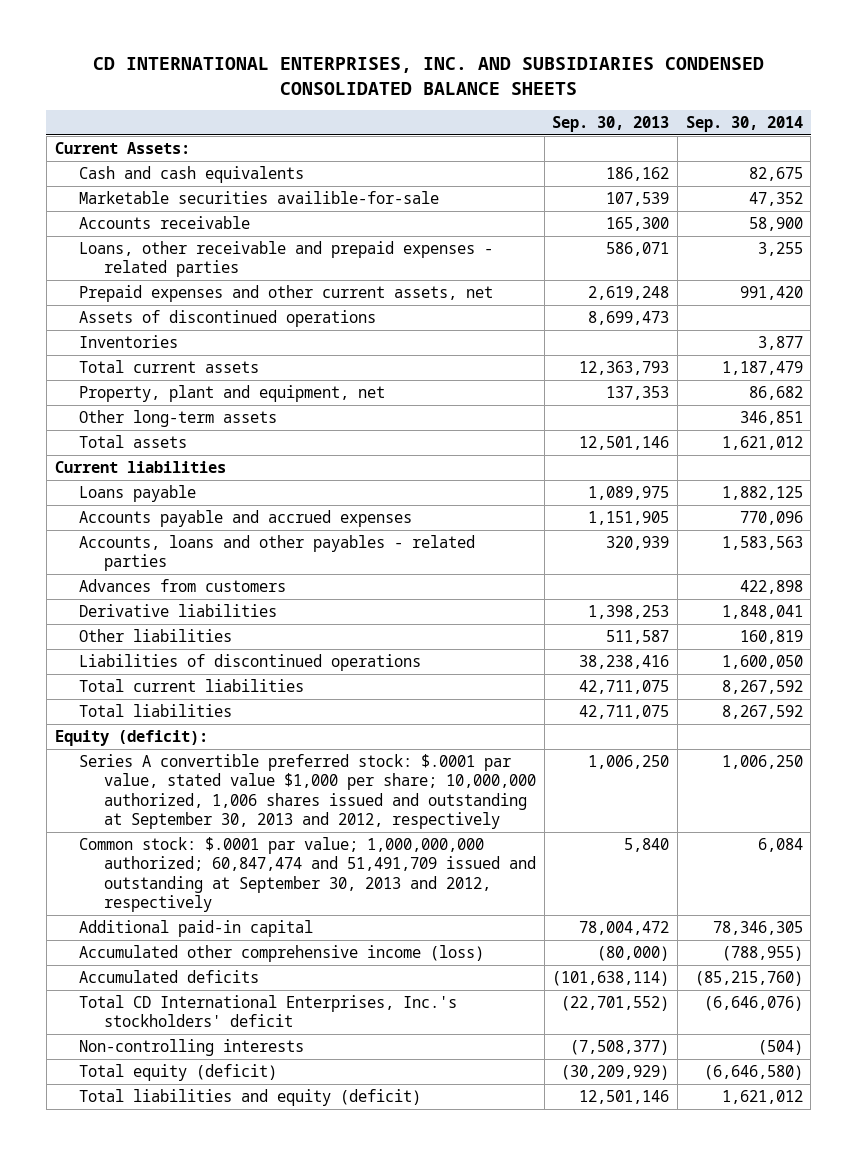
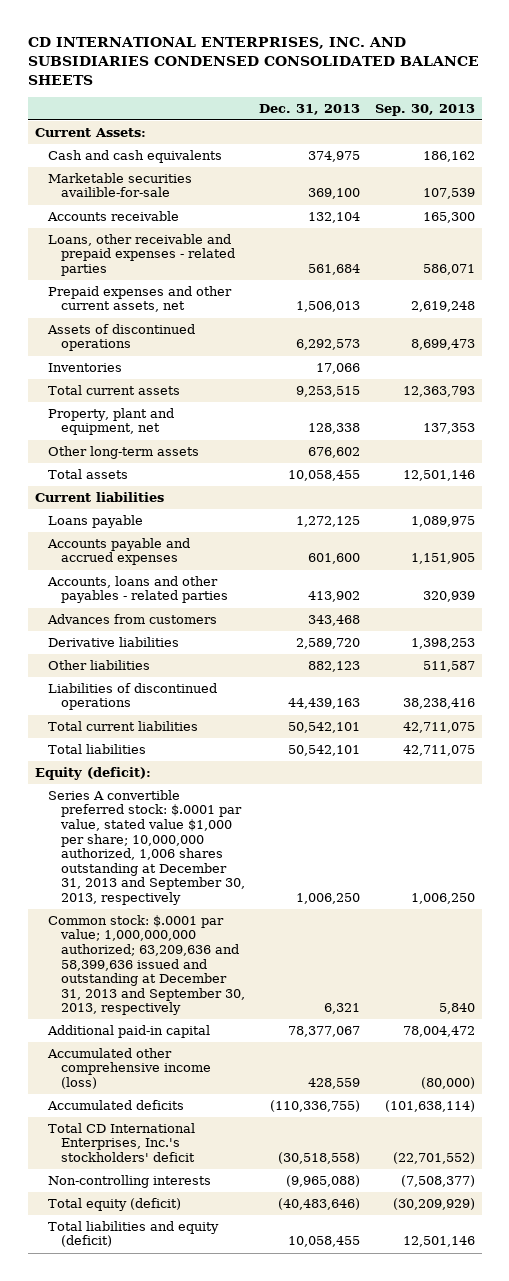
[685,116,803,133] Sep. 30, 2014 -> none
none -> [259,103,361,115] Dec. 31, 2013
[79,753,536,830] Series A convertible preferred stock: $.0001 par value, stated value $1,000 per share; 10,000,000 authorized, 1,006 shares issued and outstanding at September 30, 2013 and 2012, respectively -> [47,789,245,905] Series A convertible preferred stock: $.0001 par value, stated value $1,000 per share; 10,000,000 authorized, 1,006 shares outstanding at December 31, 2013 and September 30, 2013, respectively
[79,836,536,913] Common stock: $.0001 par value; 1,000,000,000 authorized; 60,847,474 and 51,491,709 issued and outstanding at September 30, 2013 and 2012, respectively -> [47,914,245,1016] Common stock: $.0001 par value; 1,000,000,000 authorized; 63,209,636 and 58,399,636 issued and outstanding at December 31, 2013 and September 30, 2013, respectively

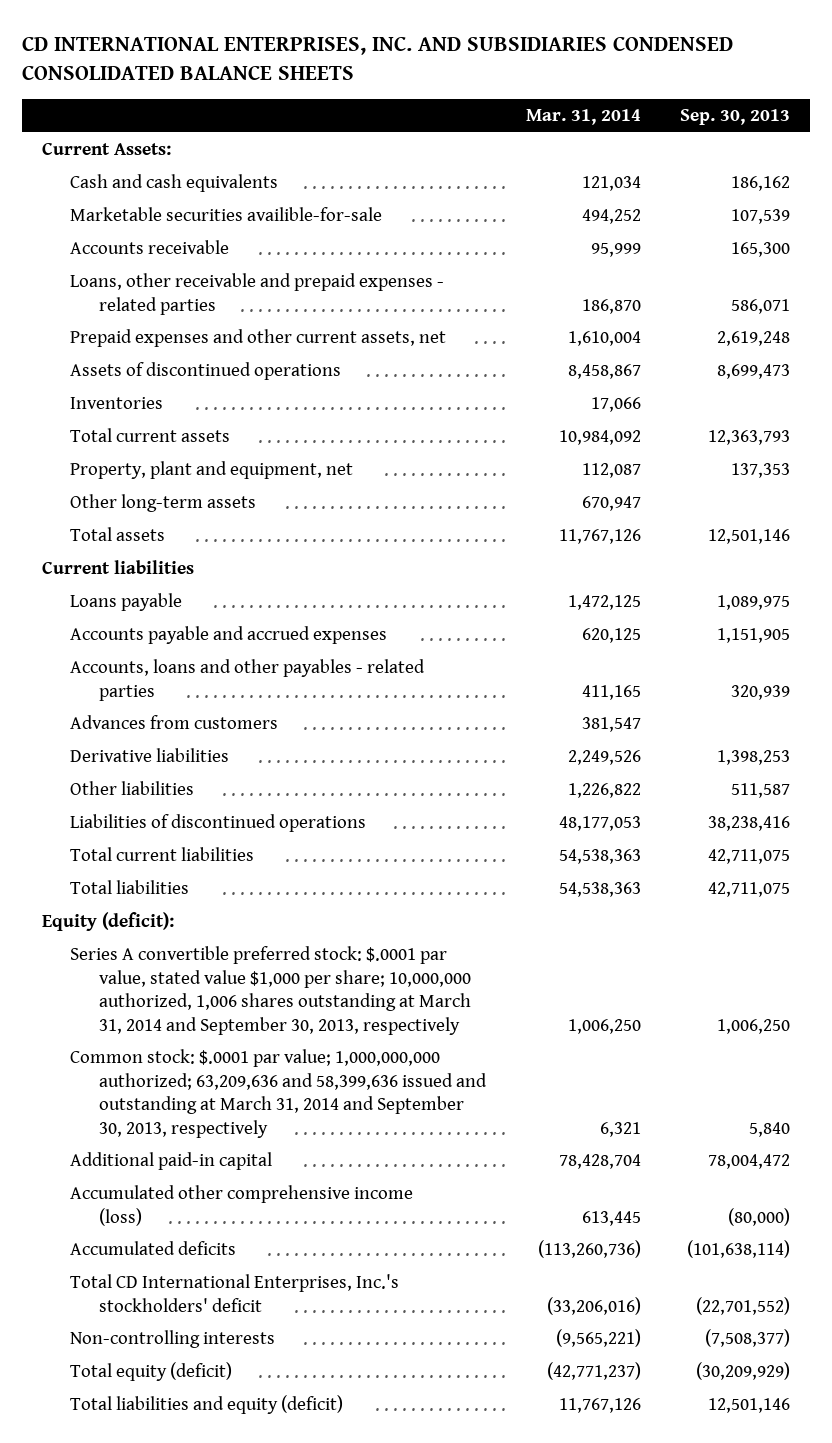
[259,103,361,115] Dec. 31, 2013 -> none
none -> [525,109,641,126] Mar. 31, 2014
[47,789,245,905] Series A convertible preferred stock: $.0001 par value, stated value $1,000 per share; 10,000,000 authorized, 1,006 shares outstanding at December 31, 2013 and September 30, 2013, respectively -> [70,946,472,1035] Series A convertible preferred stock: $.0001 par value, stated value $1,000 per share; 10,000,000 authorized, 1,006 shares outstanding at March 31, 2014 and September 30, 2013, respectively
[47,914,245,1016] Common stock: $.0001 par value; 1,000,000,000 authorized; 63,209,636 and 58,399,636 issued and outstanding at December 31, 2013 and September 30, 2013, respectively -> [70,1049,488,1138] Common stock: $.0001 par value; 1,000,000,000 authorized; 63,209,636 and 58,399,636 issued and outstanding at March 31, 2014 and September 30, 2013, respectively

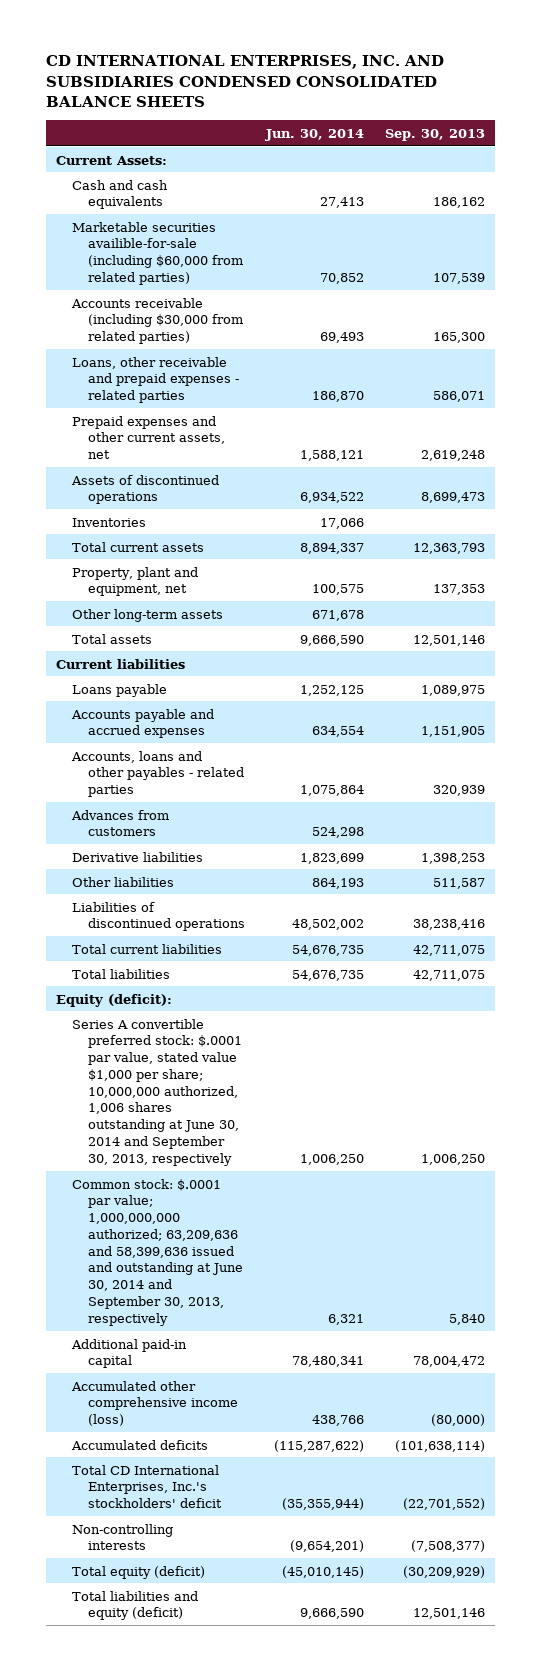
[525,109,641,126] Mar. 31, 2014 -> none
none -> [265,128,365,141] Jun. 30, 2014
[70,207,383,222] Marketable securities availible-for-sale -> [72,221,244,285] Marketable securities availible-for-sale (including $60,000 from related parties)
[70,240,230,255] Accounts receivable -> [71,297,244,345] Accounts receivable (including $30,000 from related parties)
[70,946,472,1035] Series A convertible preferred stock: $.0001 par value, stated value $1,000 per share; 10,000,000 authorized, 1,006 shares outstanding at March 31, 2014 and September 30, 2013, respectively -> [72,1018,243,1166] Series A convertible preferred stock: $.0001 par value, stated value $1,000 per share; 10,000,000 authorized, 1,006 shares outstanding at June 30, 2014 and September 30, 2013, respectively
[70,1049,488,1138] Common stock: $.0001 par value; 1,000,000,000 authorized; 63,209,636 and 58,399,636 issued and outstanding at March 31, 2014 and September 30, 2013, respectively -> [72,1178,244,1326] Common stock: $.0001 par value; 1,000,000,000 authorized; 63,209,636 and 58,399,636 issued and outstanding at June 30, 2014 and September 30, 2013, respectively

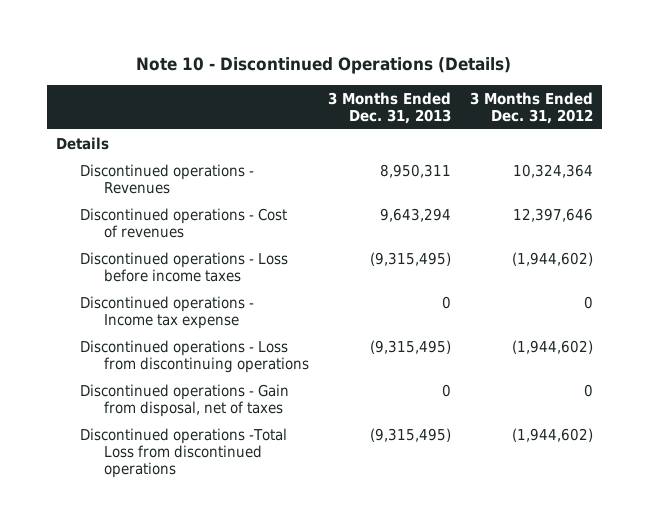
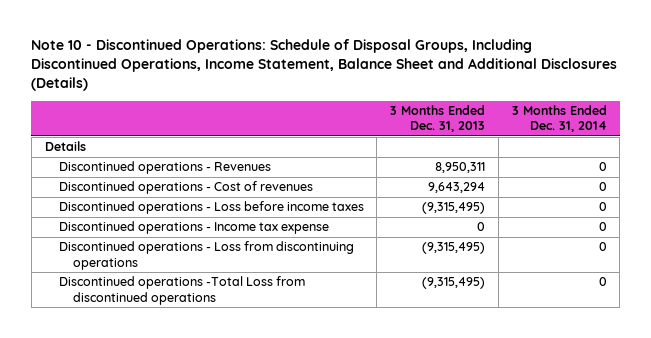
[136,56,512,74] Note 10 - Discontinued Operations (Details) -> [31,39,618,92] Note 10 - Discontinued Operations: Schedule of Disposal Groups, Including Discontinued Operations, Income Statement, Balance Sheet and Additional Disclosures (Details)
[469,91,593,124] 3 Months Ended Dec. 31, 2012 -> none
none -> [511,105,607,133] 3 Months Ended Dec. 31, 2014
[80,383,290,418] Discontinued operations - Gain from disposal, net of taxes -> none

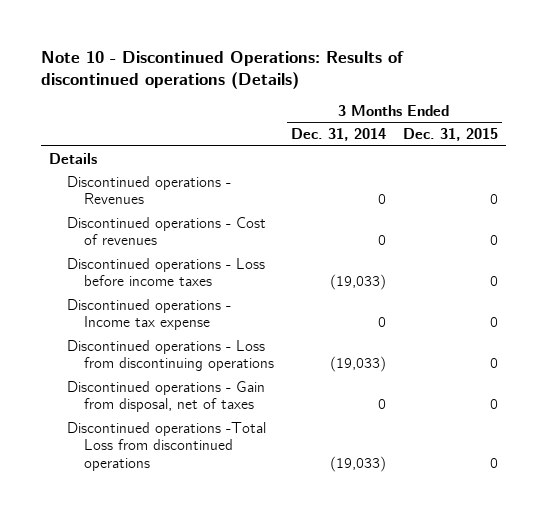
[31,39,618,92] Note 10 - Discontinued Operations: Schedule of Disposal Groups, Including Discontinued Operations, Income Statement, Balance Sheet and Additional Disclosures (Details) -> [40,50,404,89] Note 10 - Discontinued Operations: Results of discontinued operations (Details)
[390,105,486,133] 3 Months Ended Dec. 31, 2013 -> none
none -> [402,128,498,142] Dec. 31, 2015
[598,202,607,212] 0 -> [330,274,387,291] (19,033)
[598,242,607,252] 0 -> [330,356,387,373] (19,033)
none -> [66,380,265,413] Discontinued operations - Gain from disposal, net of taxes
[598,277,607,287] 0 -> [330,456,387,473] (19,033)

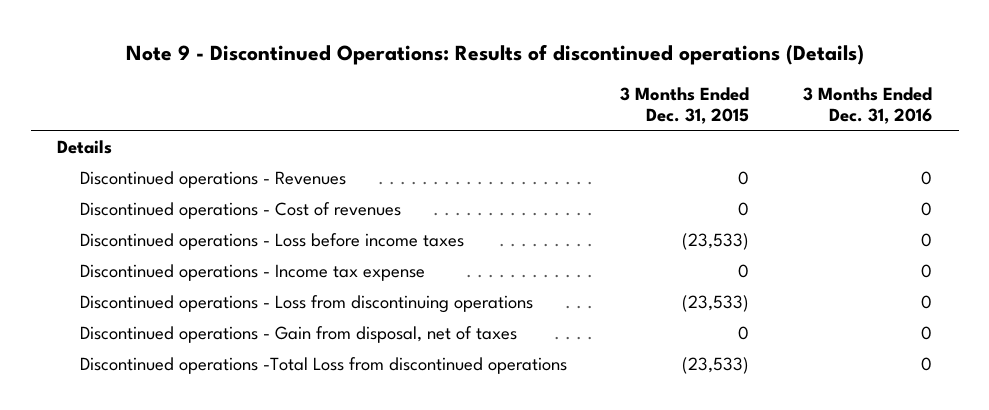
[40,50,404,89] Note 10 - Discontinued Operations: Results of discontinued operations (Details) -> [125,43,864,65] Note 9 - Discontinued Operations: Results of discontinued operations (Details)
[291,128,387,142] Dec. 31, 2014 -> none
none -> [802,86,932,125] 3 Months Ended Dec. 31, 2016
[489,276,498,287] 0 -> [682,232,750,250] (23,533)
[489,358,498,369] 0 -> [682,294,750,312] (23,533)
[489,458,498,469] 0 -> [682,356,750,374] (23,533)

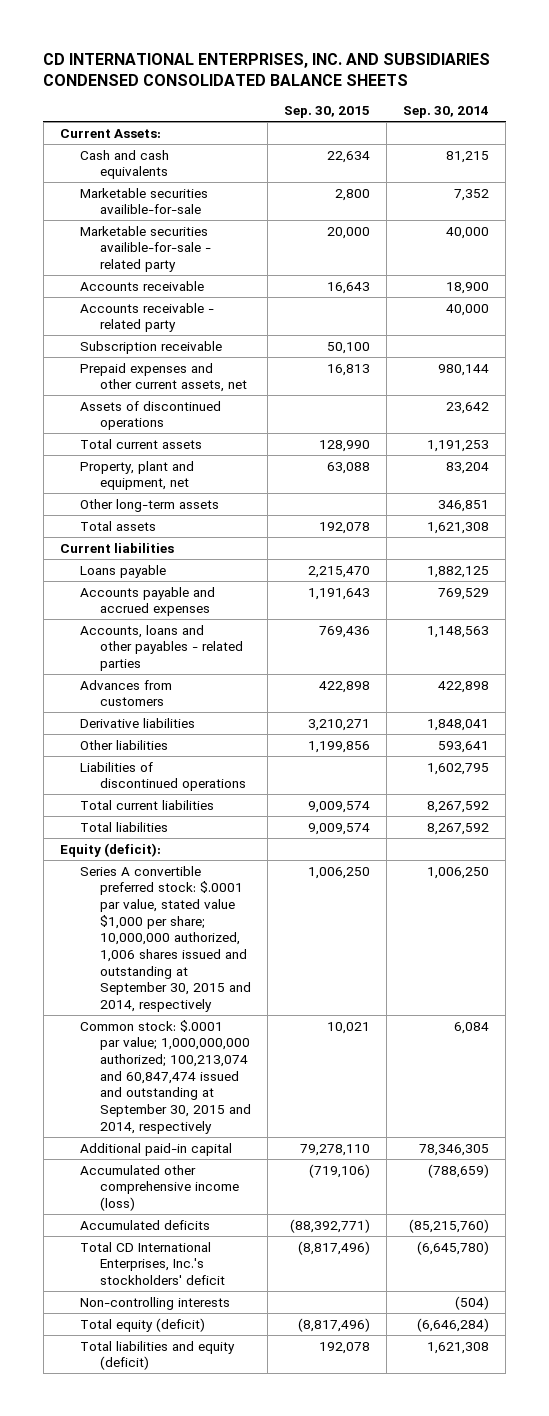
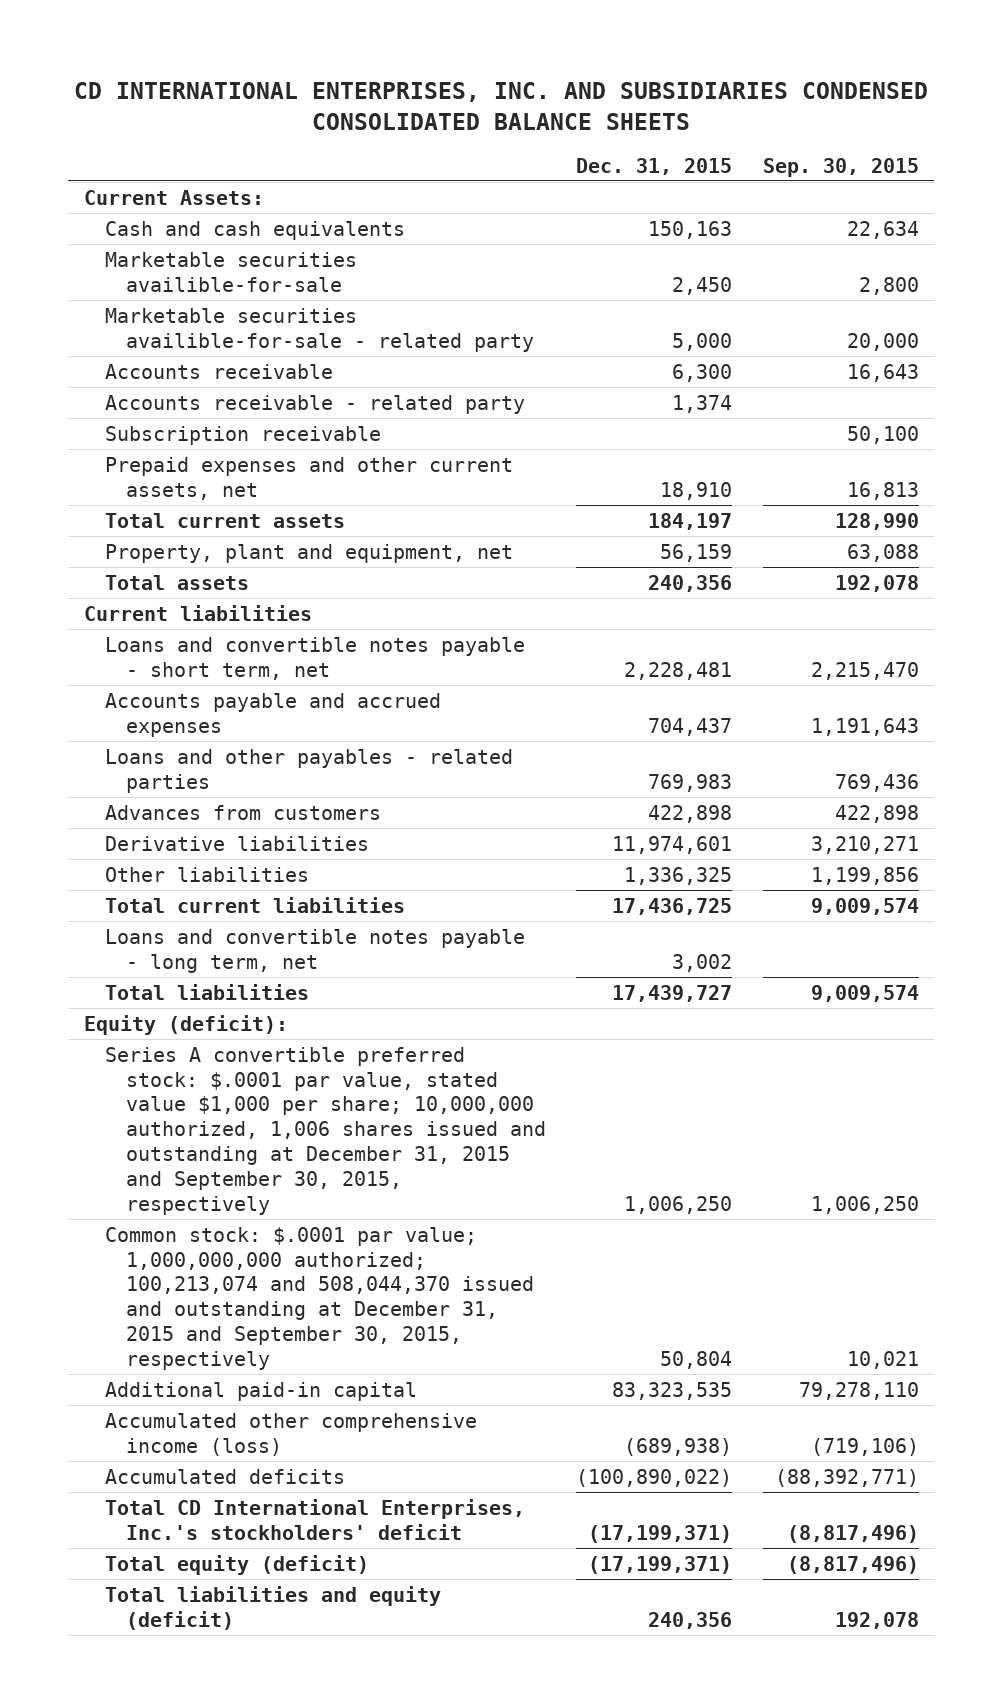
[403,106,490,119] Sep. 30, 2014 -> none
none -> [576,157,733,175] Dec. 31, 2015
[80,400,222,431] Assets of discontinued operations -> none
[80,498,220,512] Other long-term assets -> none
[80,564,167,578] Loans payable -> [104,636,525,680] Loans and convertible notes payable - short term, net
[80,624,244,672] Accounts, loans and other payables - related parties -> [104,748,513,793] Loans and other payables - related parties
[80,761,247,792] Liabilities of discontinued operations -> none
none -> [104,928,525,973] Loans and convertible notes payable - long term, net
[80,865,252,1012] Series A convertible preferred stock: $.0001 par value, stated value $1,000 per share; 10,000,000 authorized, 1,006 shares issued and outstanding at September 30, 2015 and 2014, respectively -> [104,1046,546,1216] Series A convertible preferred stock: $.0001 par value, stated value $1,000 per share; 10,000,000 authorized, 1,006 shares issued and outstanding at December 31, 2015 and September 30, 2015, respectively
[80,1019,252,1134] Common stock: $.0001 par value; 1,000,000,000 authorized; 100,213,074 and 60,847,474 issued and outstanding at September 30, 2015 and 2014, respectively -> [104,1226,534,1371] Common stock: $.0001 par value; 1,000,000,000 authorized; 100,213,074 and 508,044,370 issued and outstanding at December 31, 2015 and September 30, 2015, respectively
[80,1296,231,1310] Non-controlling interests -> none

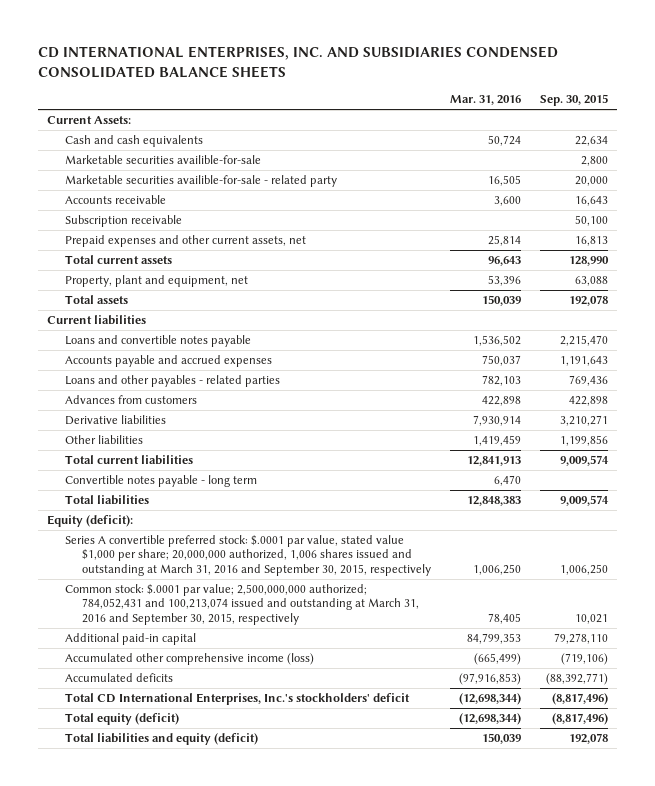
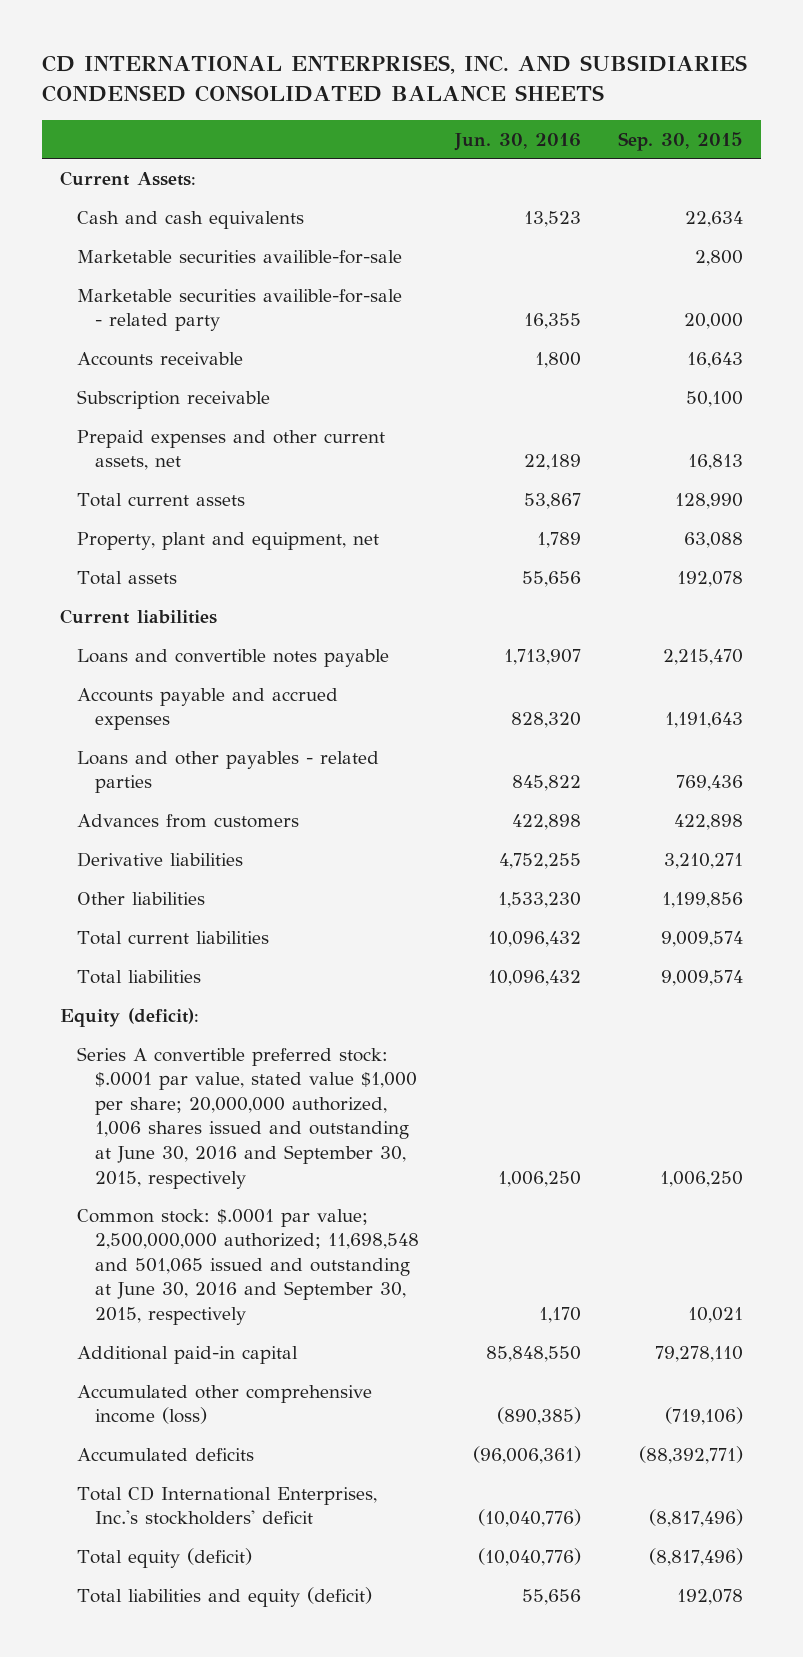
[450,95,522,106] Mar. 31, 2016 -> none
none -> [454,132,582,151] Jun. 30, 2016
[64,474,257,487] Convertible notes payable - long term -> none
[64,534,432,576] Series A convertible preferred stock: $.0001 par value, stated value $1,000 per share; 20,000,000 authorized, 1,006 shares issued and outstanding at March 31, 2016 and September 30, 2015, respectively -> [77,1046,417,1189] Series A convertible preferred stock: $.0001 par value, stated value $1,000 per share; 20,000,000 authorized, 1,006 shares issued and outstanding at June 30, 2016 and September 30, 2015, respectively
[64,583,420,625] Common stock: $.0001 par value; 2,500,000,000 authorized; 784,052,431 and 100,213,074 issued and outstanding at March 31, 2016 and September 30, 2015, respectively -> [77,1208,419,1325] Common stock: $.0001 par value; 2,500,000,000 authorized; 11,698,548 and 501,065 issued and outstanding at June 30, 2016 and September 30, 2015, respectively

